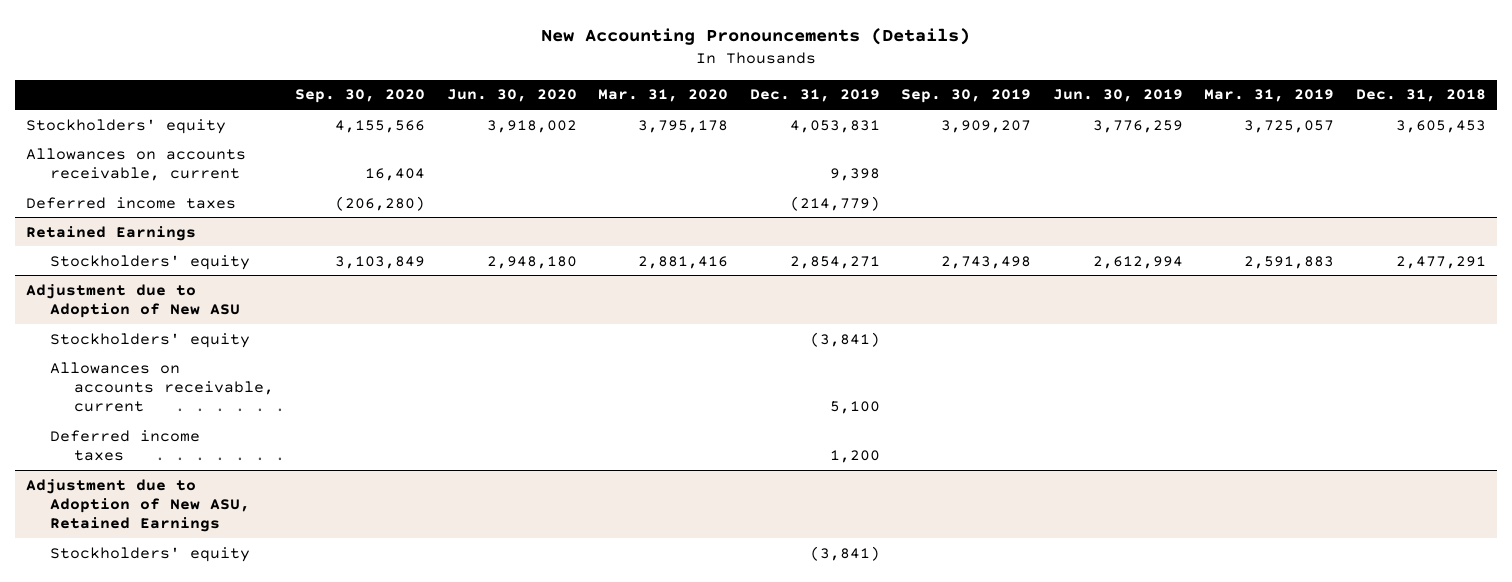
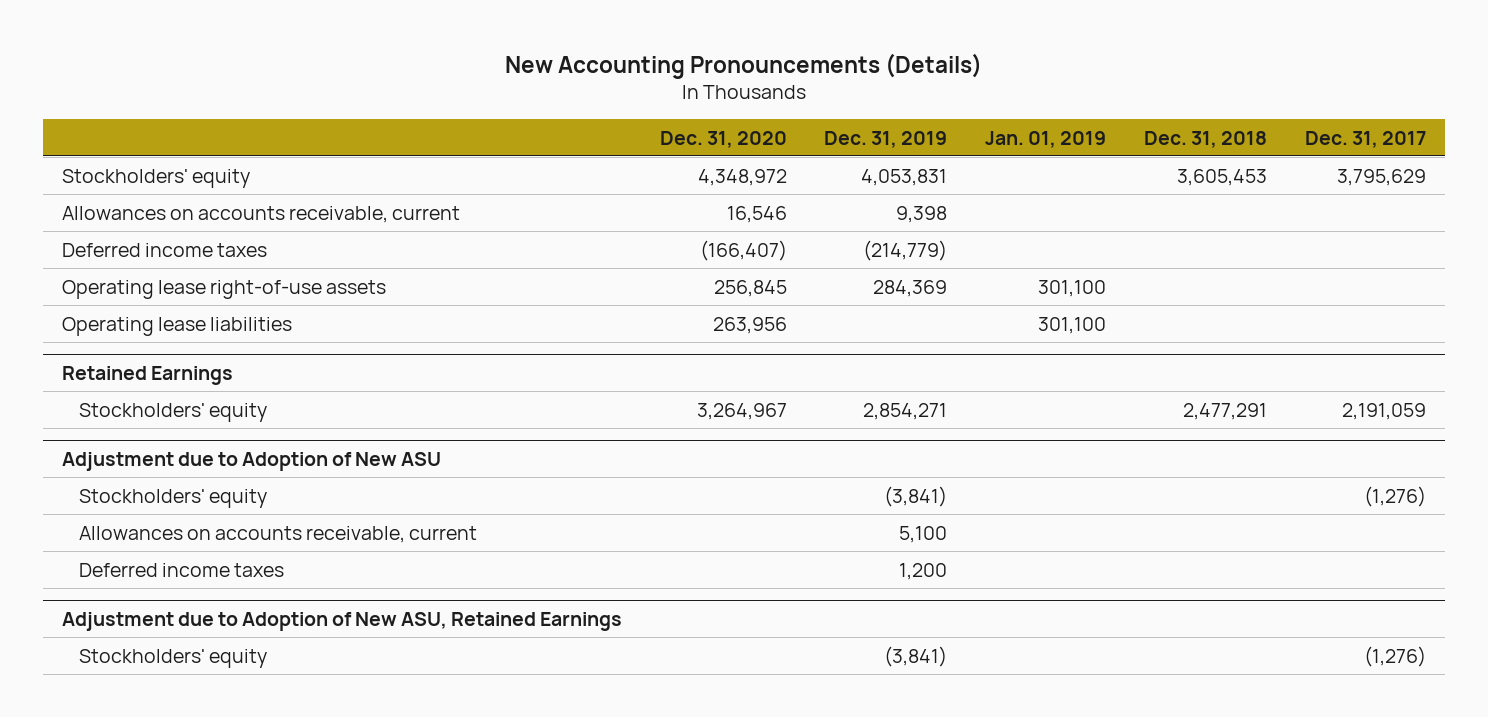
[295,89,426,104] Sep. 30, 2020 -> none
[446,89,577,103] Jun. 30, 2020 -> none
[598,89,729,103] Mar. 31, 2020 -> none
[901,89,1032,104] Sep. 30, 2019 -> none
[1052,89,1183,103] Jun. 30, 2019 -> none
[1204,89,1335,103] Mar. 31, 2019 -> none
none -> [659,130,787,148] Dec. 31, 2020
none -> [985,130,1107,148] Jan. 01, 2019
none -> [1305,130,1427,148] Dec. 31, 2017
none -> [61,279,386,299] Operating lease right-of-use assets
none -> [61,316,292,336] Operating lease liabilities

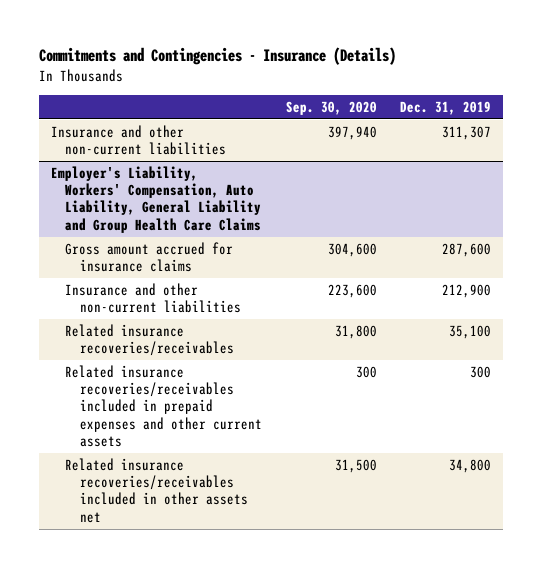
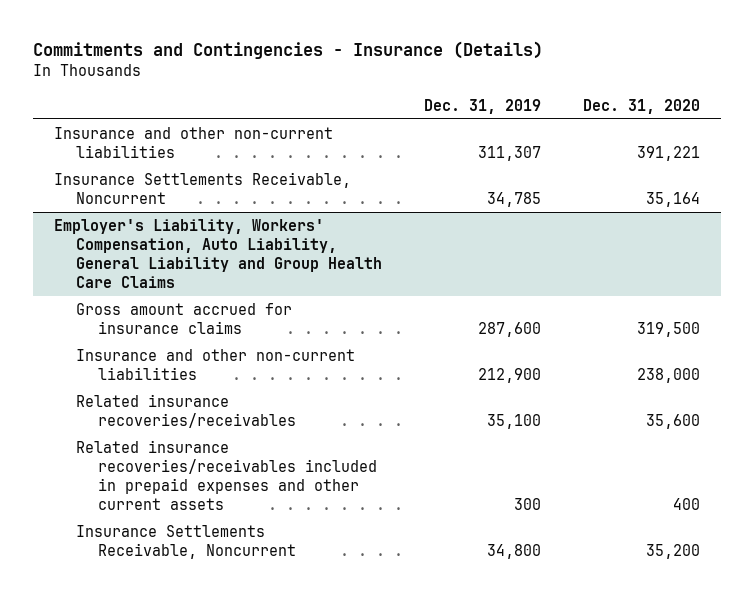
[285,100,377,115] Sep. 30, 2020 -> none
none -> [582,98,700,114] Dec. 31, 2020
none -> [54,172,352,205] Insurance Settlements Receivable, Noncurrent
[65,457,248,523] Related insurance recoveries/receivables included in other assets net -> [75,525,296,560] Insurance Settlements Receivable, Noncurrent

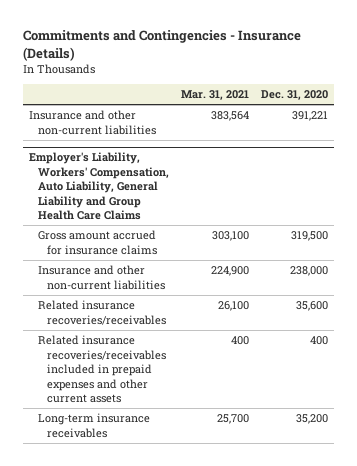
[423,98,541,114] Dec. 31, 2019 -> none
none -> [181,90,250,101] Mar. 31, 2021
[54,172,352,205] Insurance Settlements Receivable, Noncurrent -> none
[75,525,296,560] Insurance Settlements Receivable, Noncurrent -> [38,413,151,438] Long-term insurance receivables

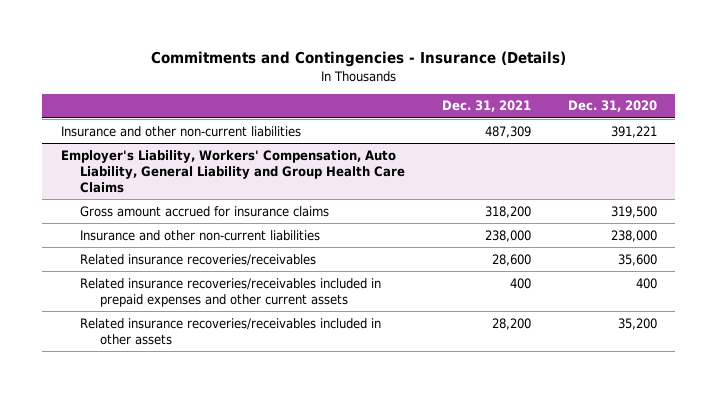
[181,90,250,101] Mar. 31, 2021 -> none
none -> [442,100,532,113] Dec. 31, 2021
[38,413,151,438] Long-term insurance receivables -> [80,317,382,345] Related insurance recoveries/receivables included in other assets

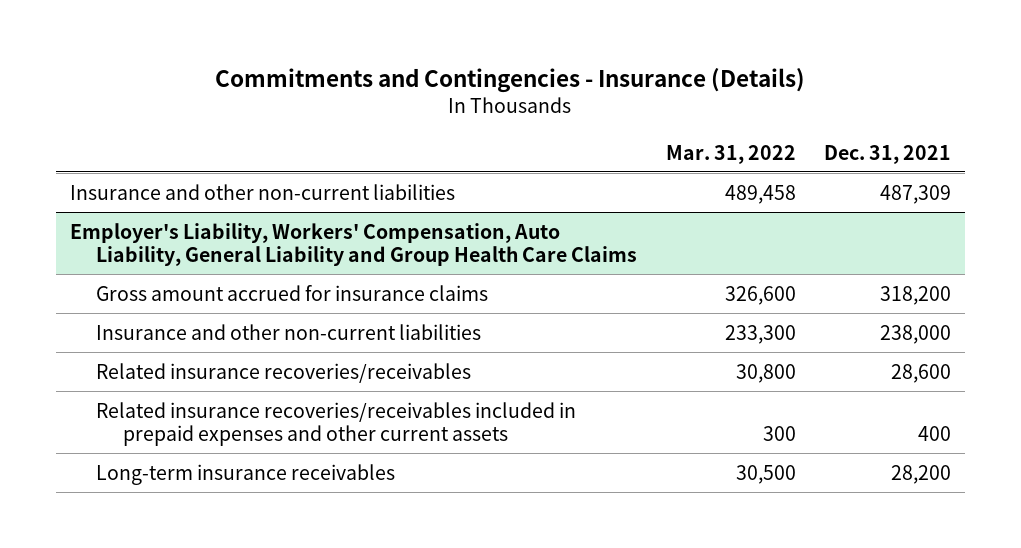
[567,100,657,113] Dec. 31, 2020 -> none
none -> [665,144,796,164] Mar. 31, 2022
[80,317,382,345] Related insurance recoveries/receivables included in other assets -> [96,463,396,485] Long-term insurance receivables

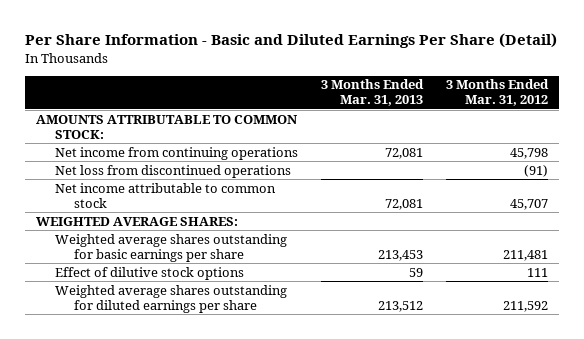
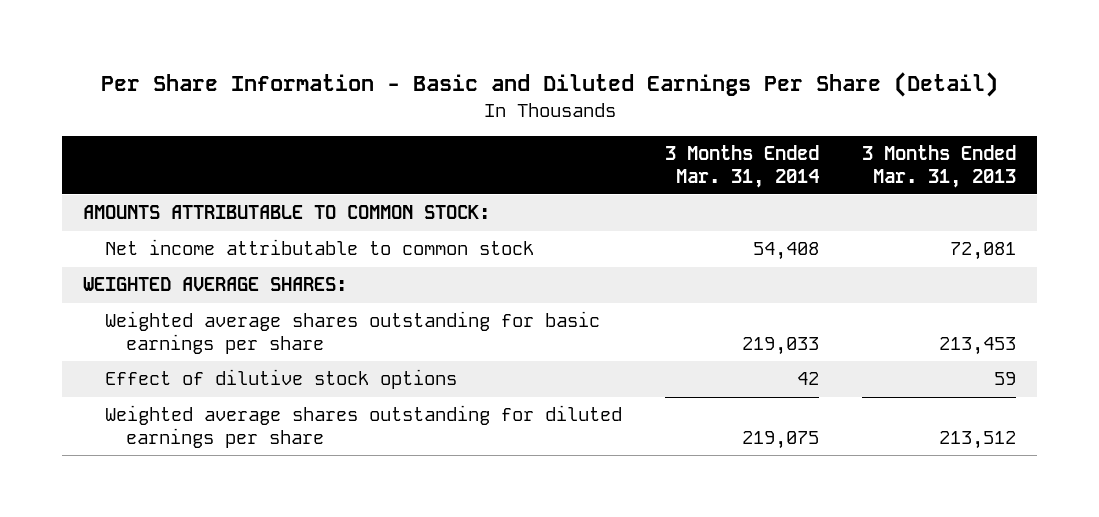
[445,79,549,107] 3 Months Ended Mar. 31, 2012 -> none
none -> [664,145,819,188] 3 Months Ended Mar. 31, 2014
[55,146,299,160] Net income from continuing operations -> none
[55,164,292,178] Net loss from discontinued operations -> none

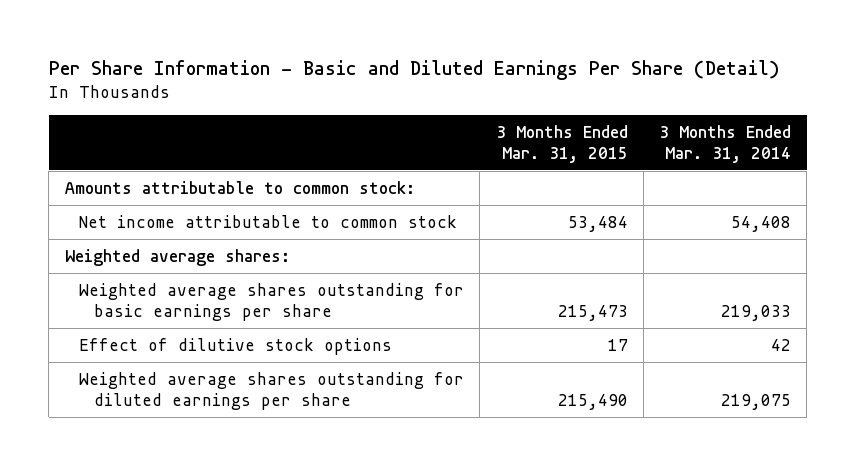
[861,145,1016,188] 3 Months Ended Mar. 31, 2013 -> none
none -> [495,124,628,163] 3 Months Ended Mar. 31, 2015
[83,205,491,220] AMOUNTS ATTRIBUTABLE TO COMMON STOCK: -> [64,180,415,194] Amounts attributable to common stock:
[83,277,348,292] WEIGHTED AVERAGE SHARES: -> [64,248,290,266] Weighted average shares:

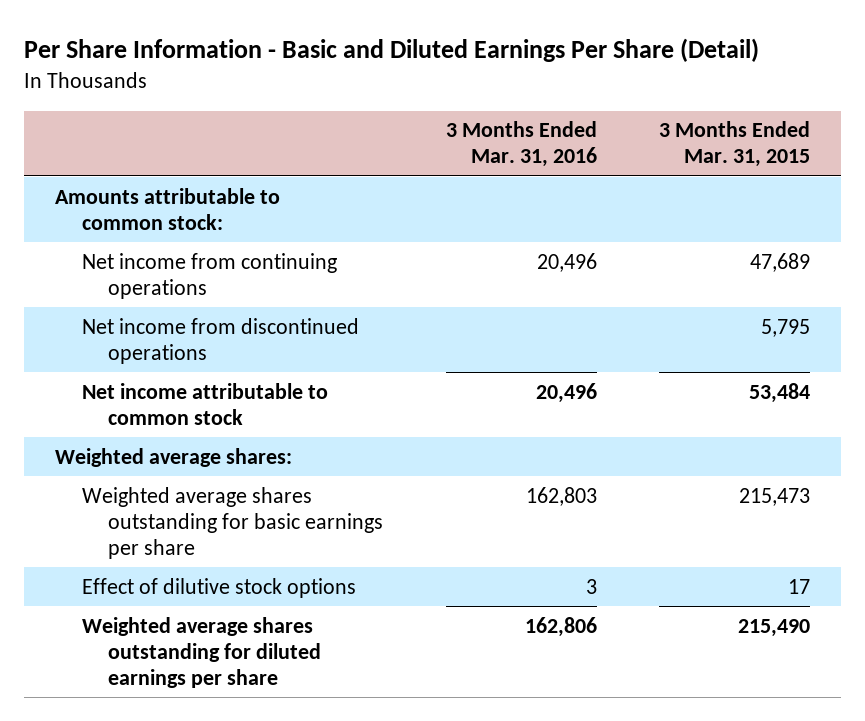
[658,124,791,163] 3 Months Ended Mar. 31, 2014 -> none
none -> [445,121,597,168] 3 Months Ended Mar. 31, 2016
none -> [81,252,337,299] Net income from continuing operations
none -> [81,317,359,364] Net income from discontinued operations

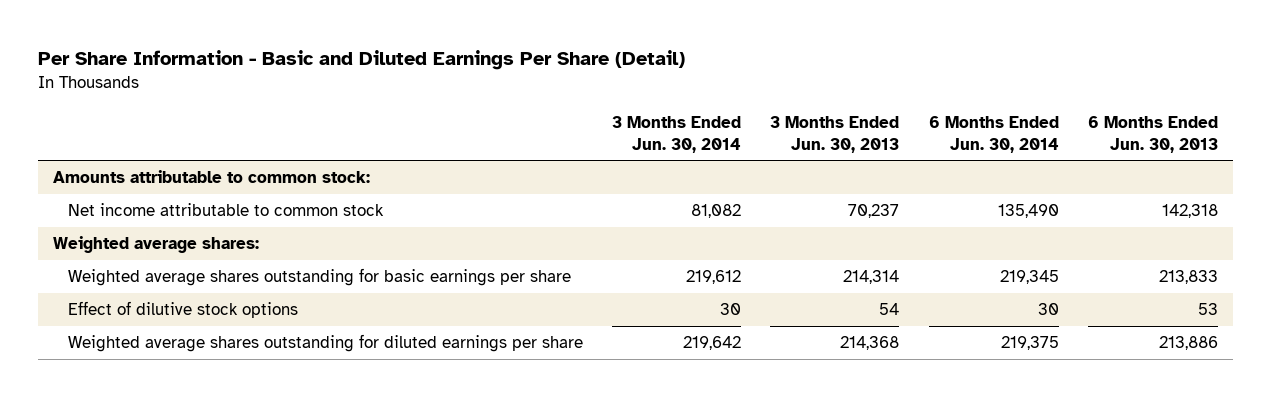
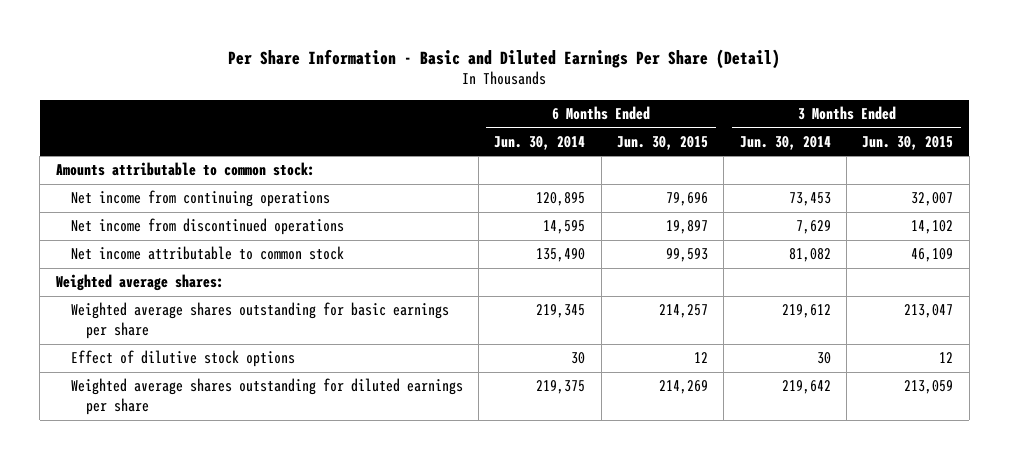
[770,116,900,153] 3 Months Ended Jun. 30, 2013 -> none
[1087,116,1218,153] 6 Months Ended Jun. 30, 2013 -> none
none -> [617,135,709,150] Jun. 30, 2015
none -> [862,135,954,150] Jun. 30, 2015
none -> [70,190,330,208] Net income from continuing operations
none -> [70,218,344,236] Net income from discontinued operations

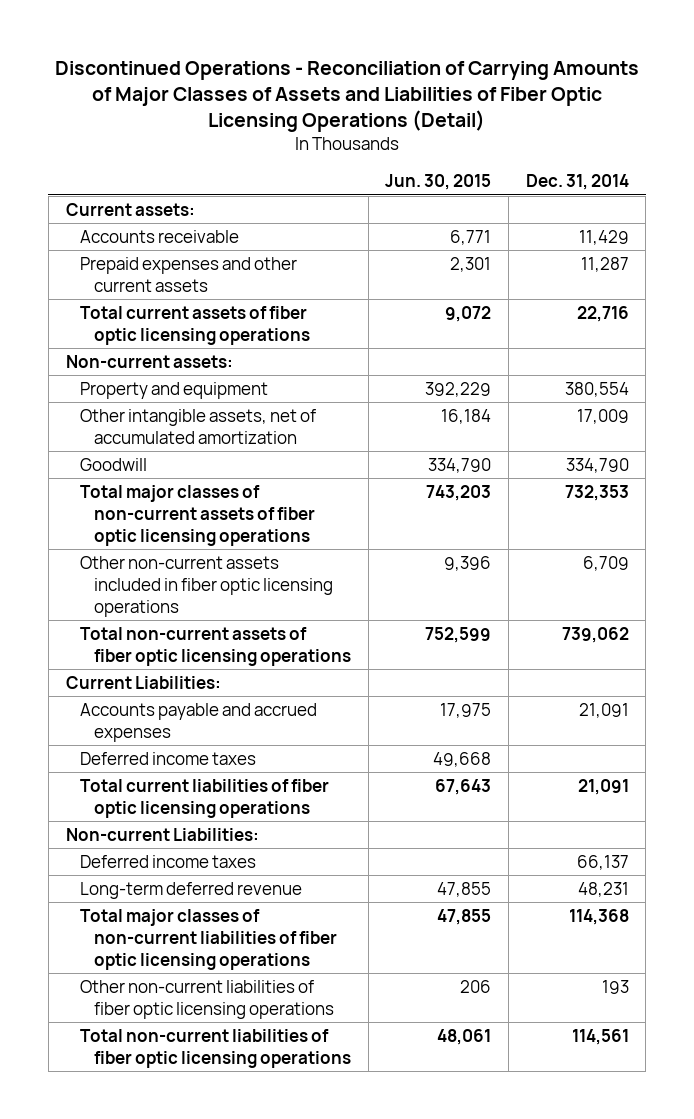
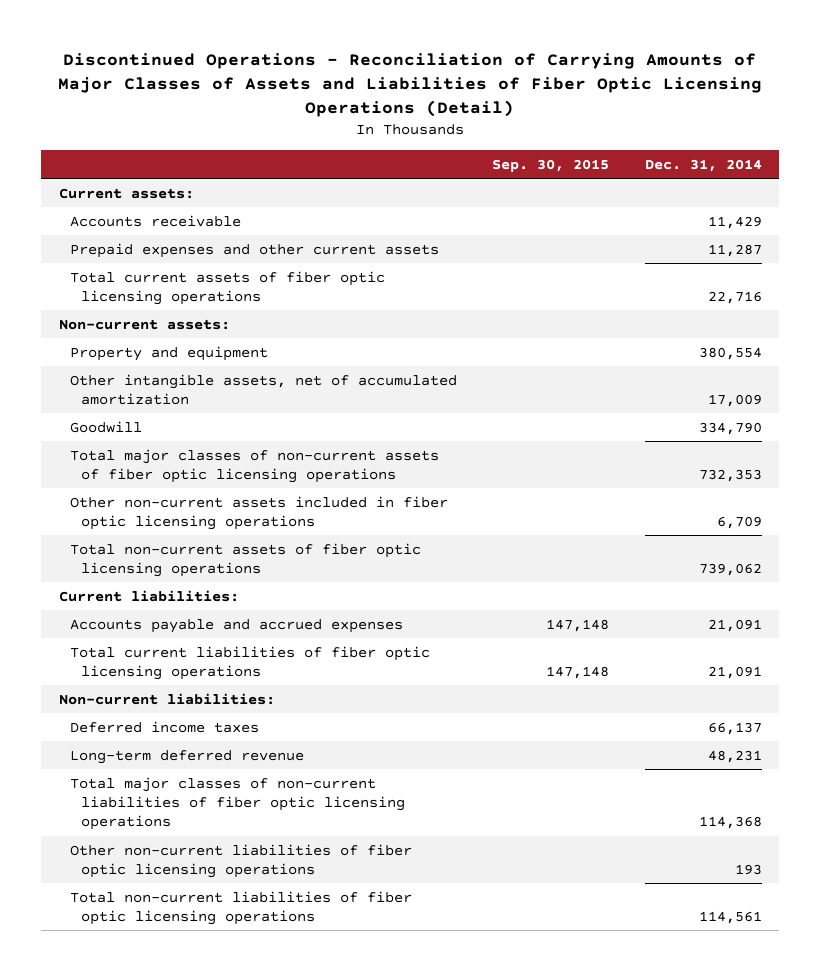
[385,174,492,191] Jun. 30, 2015 -> none
none -> [492,158,610,172] Sep. 30, 2015
[65,675,221,689] Current Liabilities: -> [59,589,240,602] Current liabilities:
[79,751,256,765] Deferred income taxes -> none
[65,827,259,841] Non-current Liabilities: -> [59,692,276,705] Non-current liabilities:

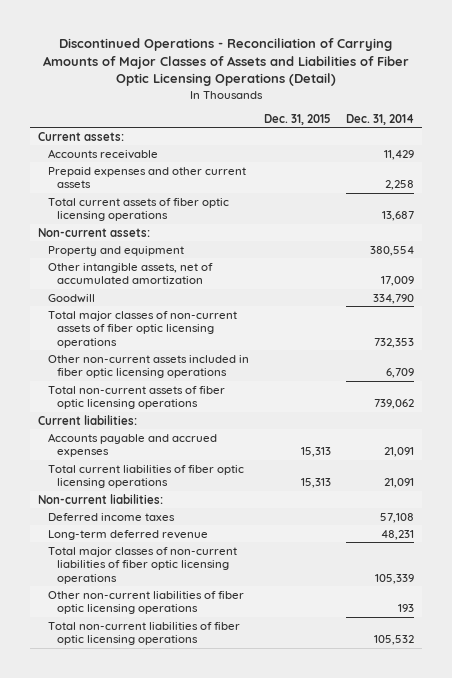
[492,158,610,172] Sep. 30, 2015 -> none
none -> [263,113,331,125] Dec. 31, 2015
[707,243,762,257] 11,287 -> [385,180,415,191] 2,258
[707,290,762,304] 22,716 -> [382,211,415,222] 13,687
[707,721,762,735] 66,137 -> [380,512,415,523] 57,108
[698,816,762,830] 114,368 -> [375,573,415,584] 105,339
[698,910,762,924] 114,561 -> [374,635,415,646] 105,532

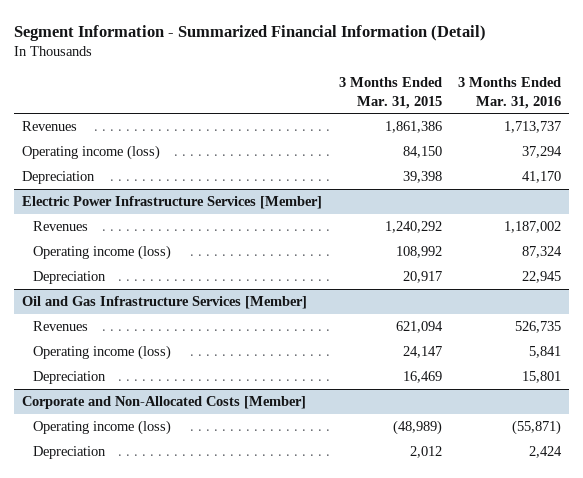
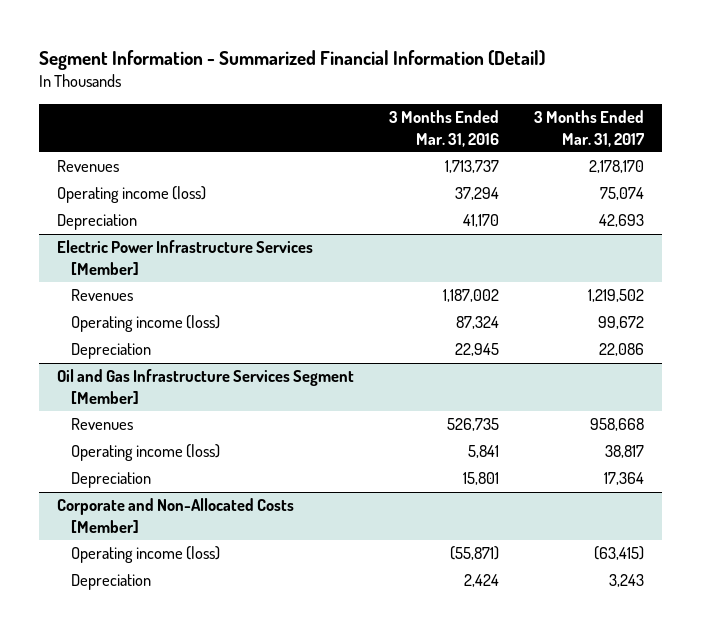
[338,77,442,109] 3 Months Ended Mar. 31, 2015 -> none
none -> [534,110,646,147] 3 Months Ended Mar. 31, 2017
[22,295,308,309] Oil and Gas Infrastructure Services [Member] -> [56,369,354,404] Oil and Gas Infrastructure Services Segment [Member]

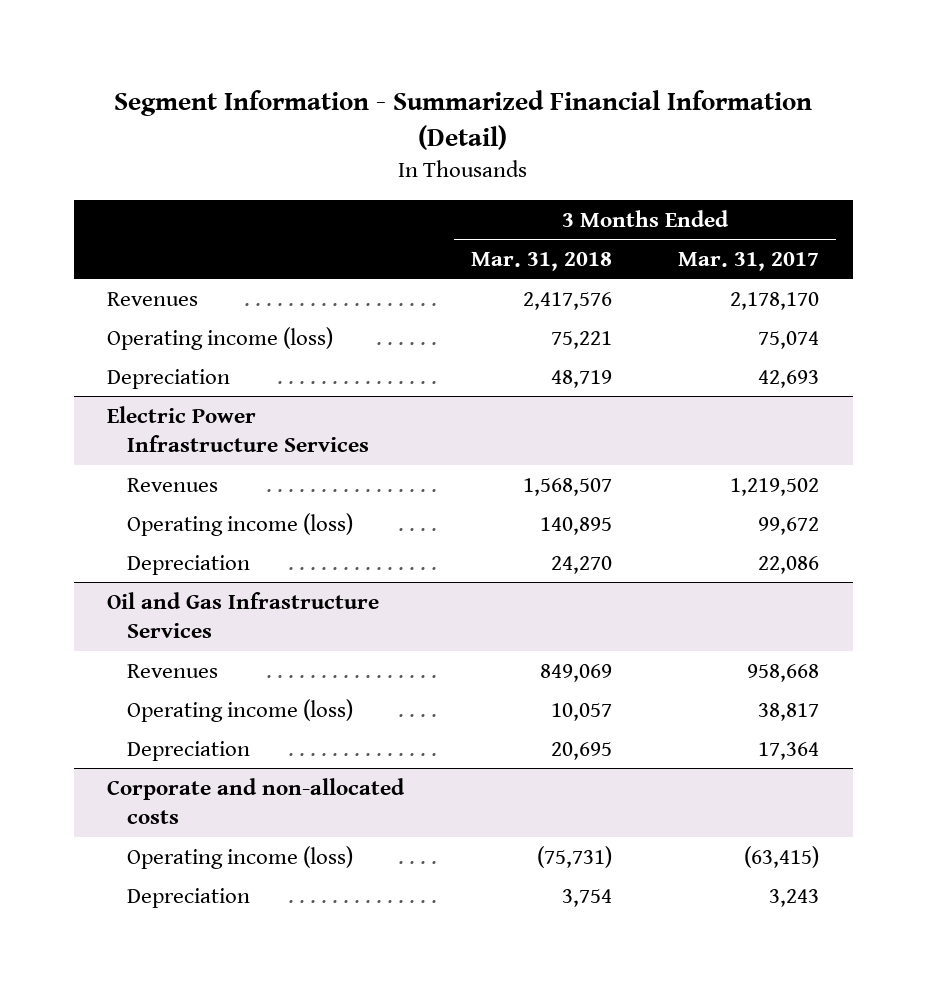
[389,110,500,147] 3 Months Ended Mar. 31, 2016 -> none
none -> [470,251,612,271] Mar. 31, 2018
[56,240,313,275] Electric Power Infrastructure Services [Member] -> [107,405,369,453] Electric Power Infrastructure Services
[56,369,354,404] Oil and Gas Infrastructure Services Segment [Member] -> [107,591,380,639] Oil and Gas Infrastructure Services
[56,498,294,533] Corporate and Non-Allocated Costs [Member] -> [107,777,406,825] Corporate and non-allocated costs

